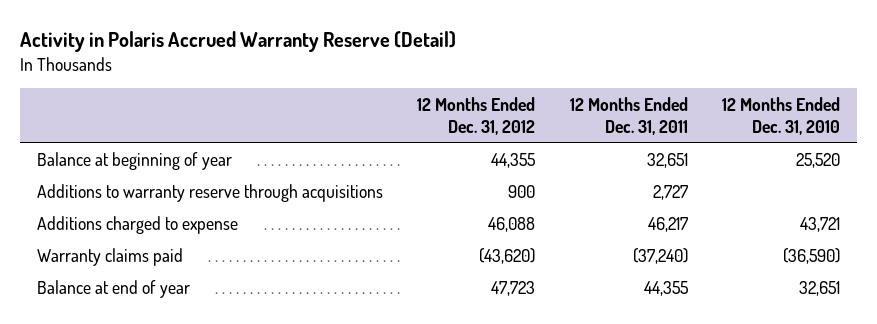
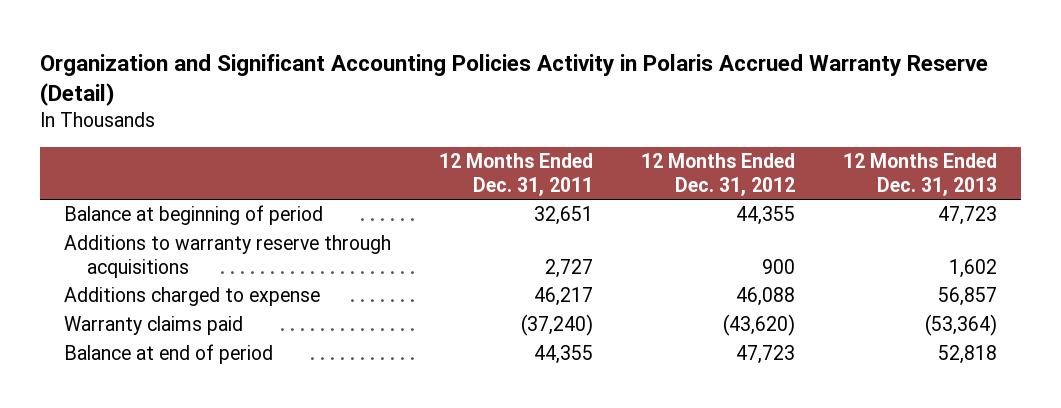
[19,31,456,53] Activity in Polaris Accrued Warranty Reserve (Detail) -> [40,53,989,106] Organization and Significant Accounting Policies Activity in Polaris Accrued Warranty Reserve (Detail)
[722,96,841,136] 12 Months Ended Dec. 31, 2010 -> none
none -> [842,153,997,196] 12 Months Ended Dec. 31, 2013
[37,152,233,171] Balance at beginning of year -> [64,205,324,226] Balance at beginning of period
[37,280,191,299] Balance at end of year -> [64,344,274,365] Balance at end of period

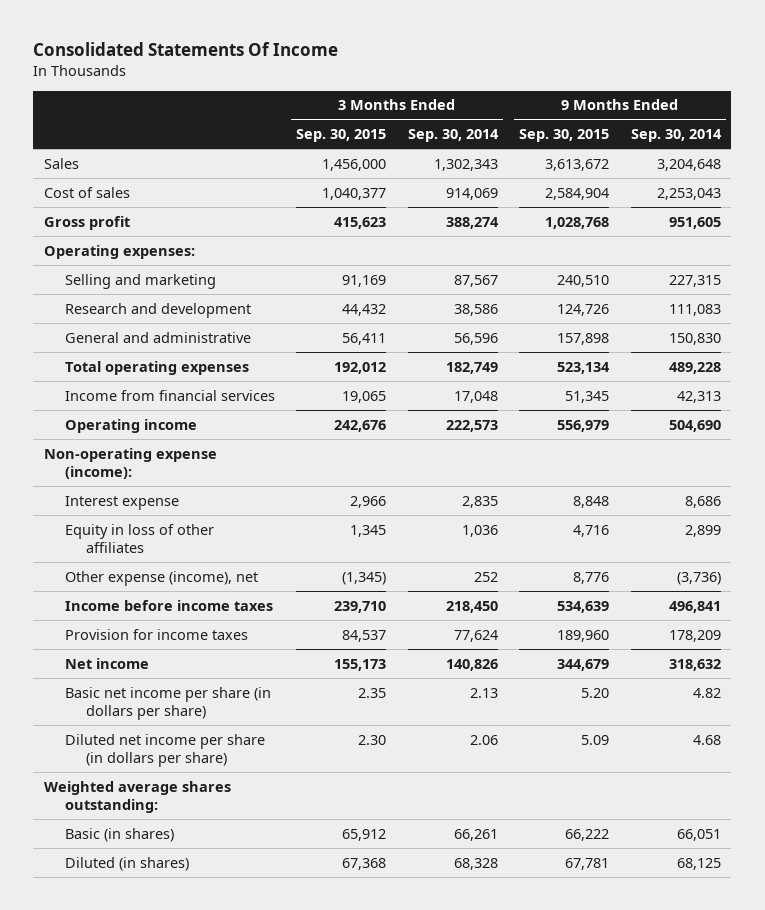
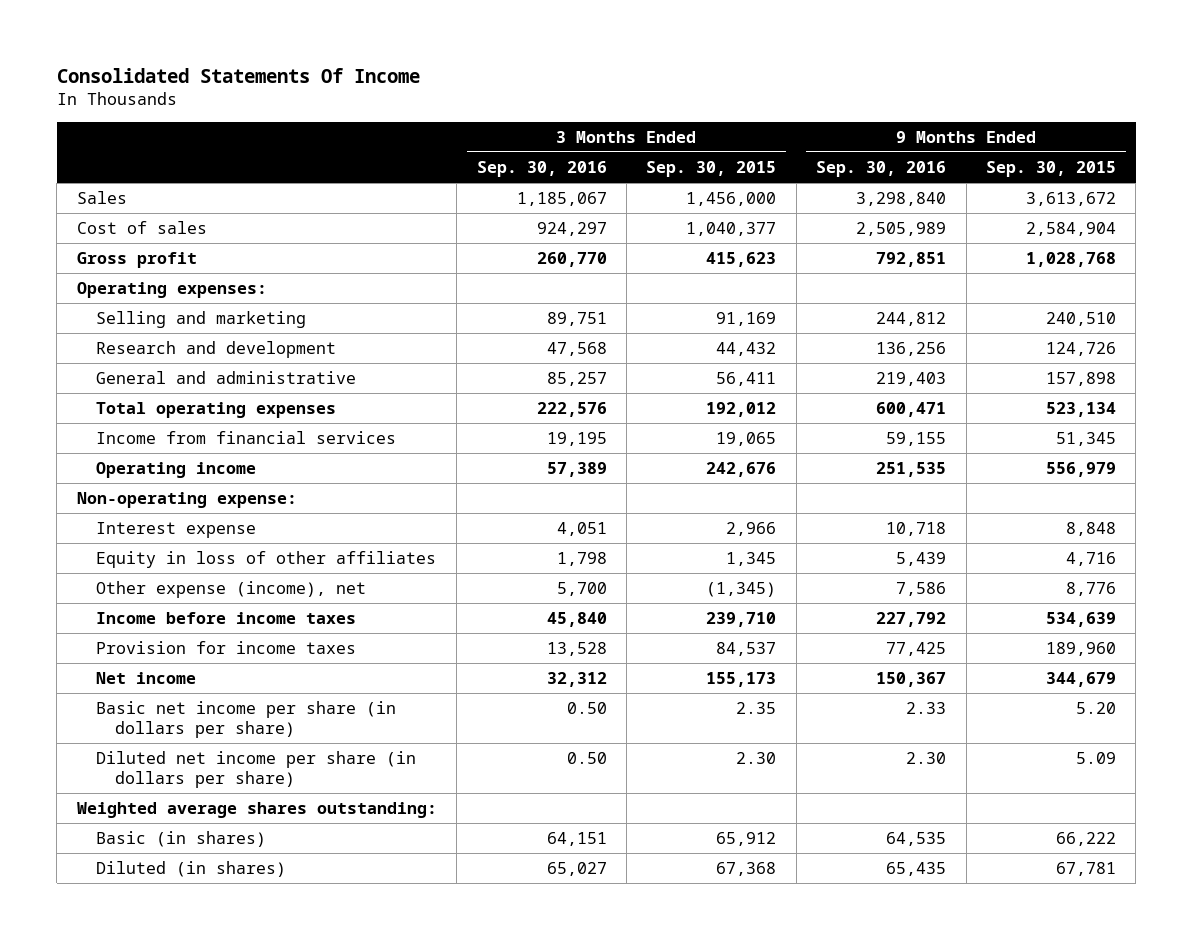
[407,129,499,143] Sep. 30, 2014 -> none
[630,129,722,143] Sep. 30, 2014 -> none
none -> [476,161,607,178] Sep. 30, 2016
none -> [816,161,947,178] Sep. 30, 2016
[44,447,218,480] Non-operating expense (income): -> [76,492,297,509] Non-operating expense:

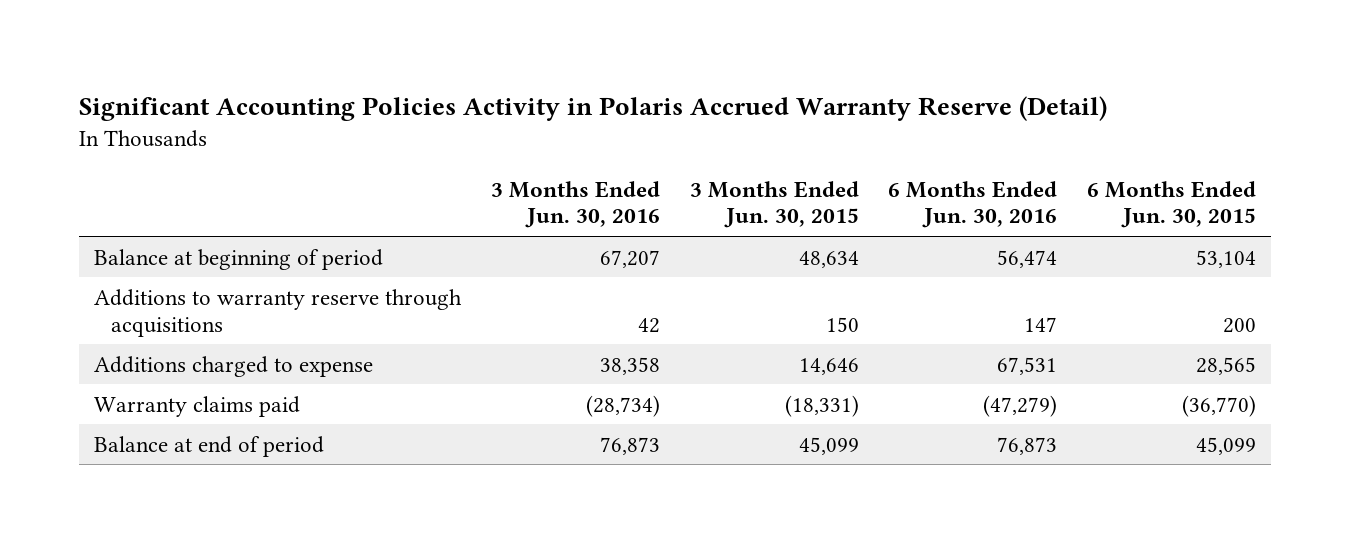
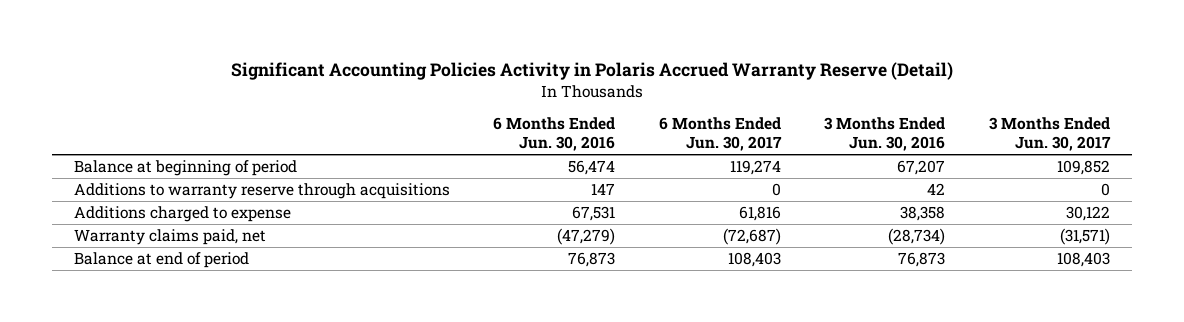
[689,180,859,229] 3 Months Ended Jun. 30, 2015 -> none
[1087,180,1257,229] 6 Months Ended Jun. 30, 2015 -> none
none -> [658,116,782,151] 6 Months Ended Jun. 30, 2017
none -> [988,116,1111,151] 3 Months Ended Jun. 30, 2017
[94,395,301,417] Warranty claims paid -> [73,229,266,246] Warranty claims paid, net

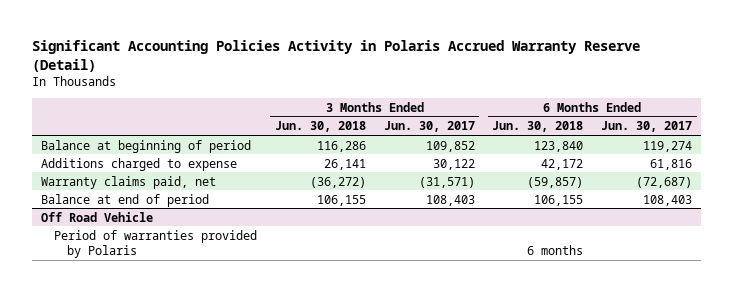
[493,116,616,151] 6 Months Ended Jun. 30, 2016 -> none
[824,116,946,151] 3 Months Ended Jun. 30, 2016 -> none
none -> [274,121,366,133] Jun. 30, 2018
none -> [492,121,584,133] Jun. 30, 2018
[73,183,450,200] Additions to warranty reserve through acquisitions -> none
none -> [41,211,154,222] Off Road Vehicle
none -> [54,229,258,258] Period of warranties provided by Polaris

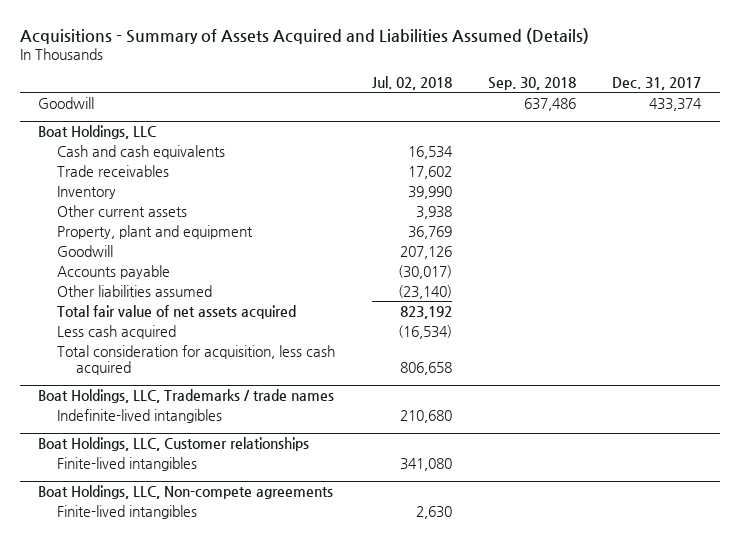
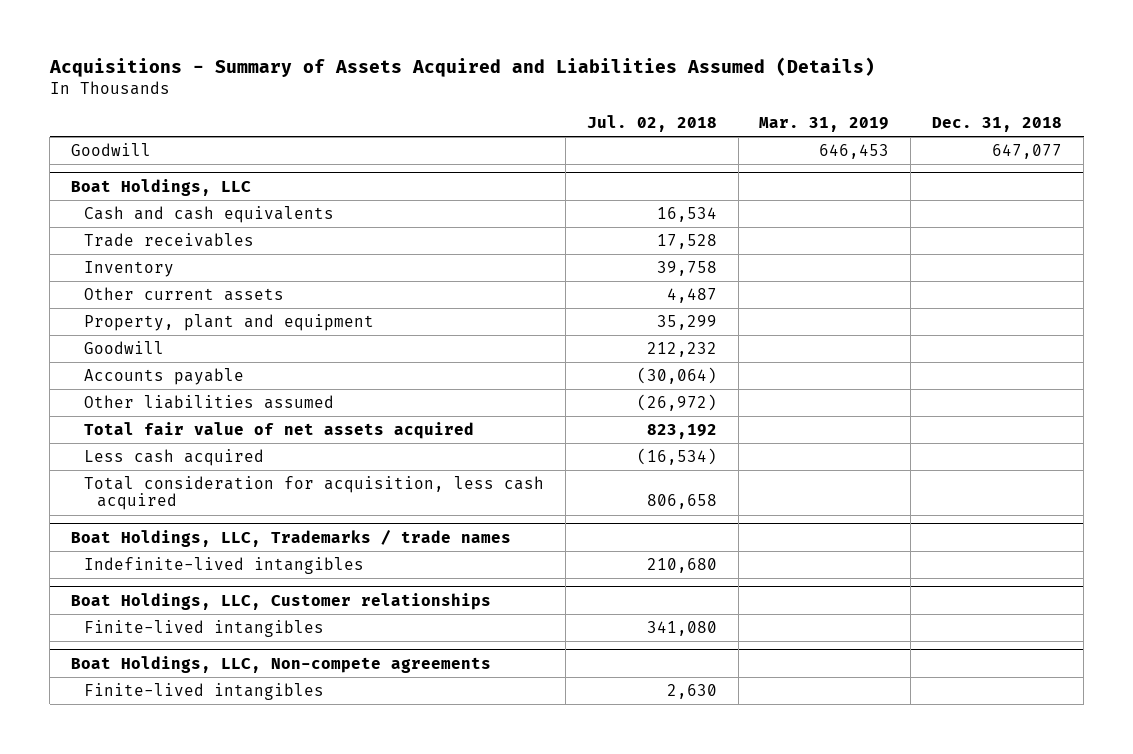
[488,76,577,90] Sep. 30, 2018 -> none
[612,76,702,90] Dec. 31, 2017 -> none
none -> [759,117,890,133] Mar. 31, 2019
none -> [932,117,1063,133] Dec. 31, 2018
[407,165,452,179] 17,602 -> [656,233,717,249] 17,528
[407,185,452,199] 39,990 -> [656,260,717,276] 39,758
[415,205,452,219] 3,938 -> [666,287,717,303] 4,487
[407,225,452,239] 36,769 -> [656,314,717,330] 35,299
[399,245,452,259] 207,126 -> [646,341,717,357] 212,232
[397,264,452,279] (30,017) -> [636,366,717,384] (30,064)
[397,284,452,299] (23,140) -> [636,393,717,411] (26,972)

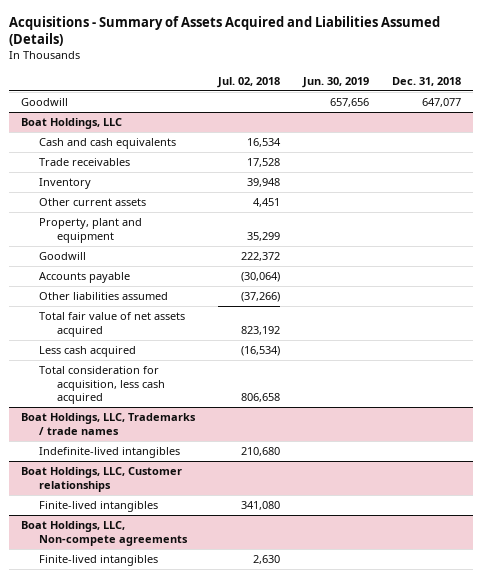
[759,117,890,133] Mar. 31, 2019 -> none
none -> [302,76,370,88] Jun. 30, 2019
[656,260,717,276] 39,758 -> [246,178,280,188] 39,948
[666,287,717,303] 4,487 -> [252,198,280,208] 4,451
[646,341,717,357] 212,232 -> [240,252,280,262] 222,372
[636,393,717,411] (26,972) -> [240,292,280,303] (37,266)

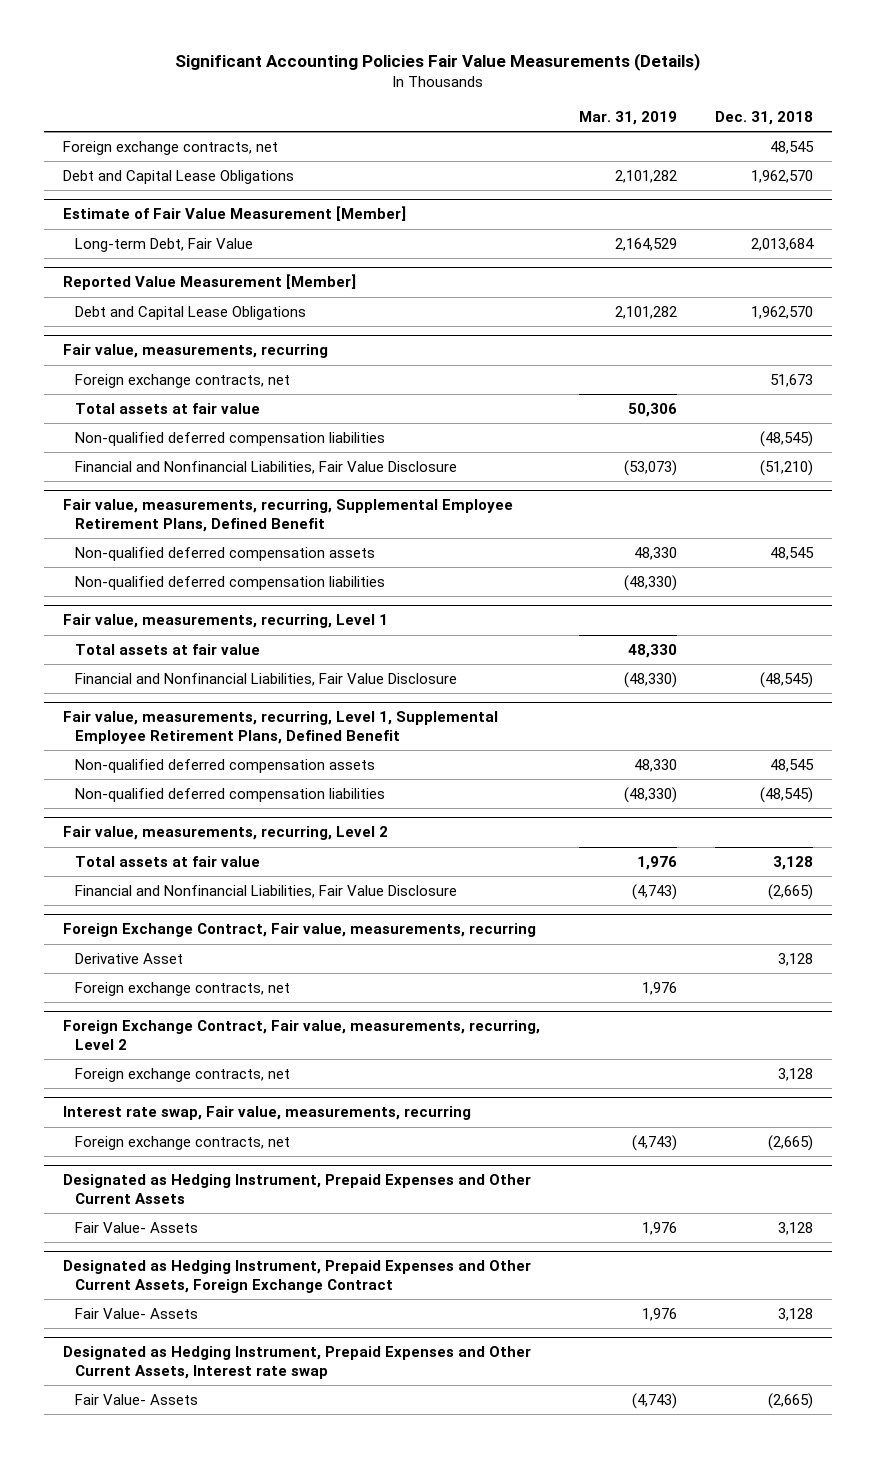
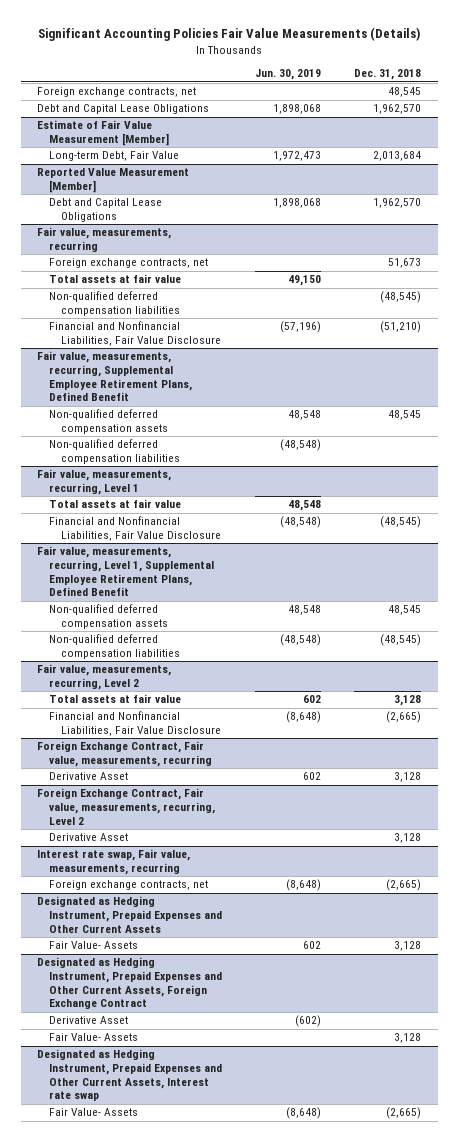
[578,110,677,125] Mar. 31, 2019 -> none
none -> [255,69,322,81] Jun. 30, 2019
[74,982,290,997] Foreign exchange contracts, net -> none
[74,1068,290,1083] Foreign exchange contracts, net -> [49,833,129,842] Derivative Asset
none -> [49,1016,129,1025] Derivative Asset

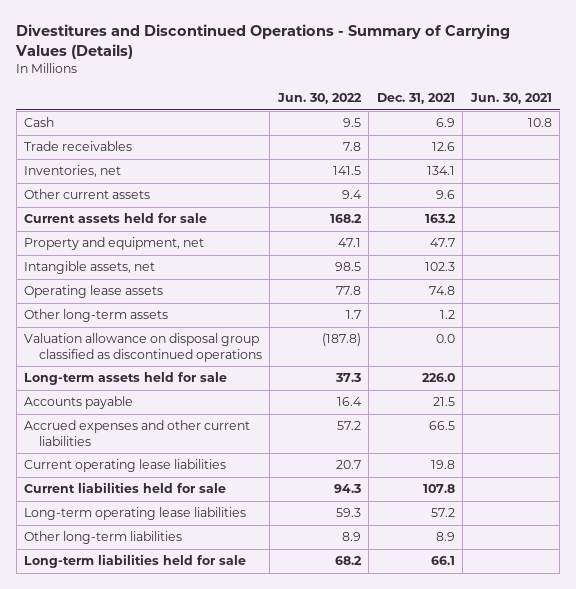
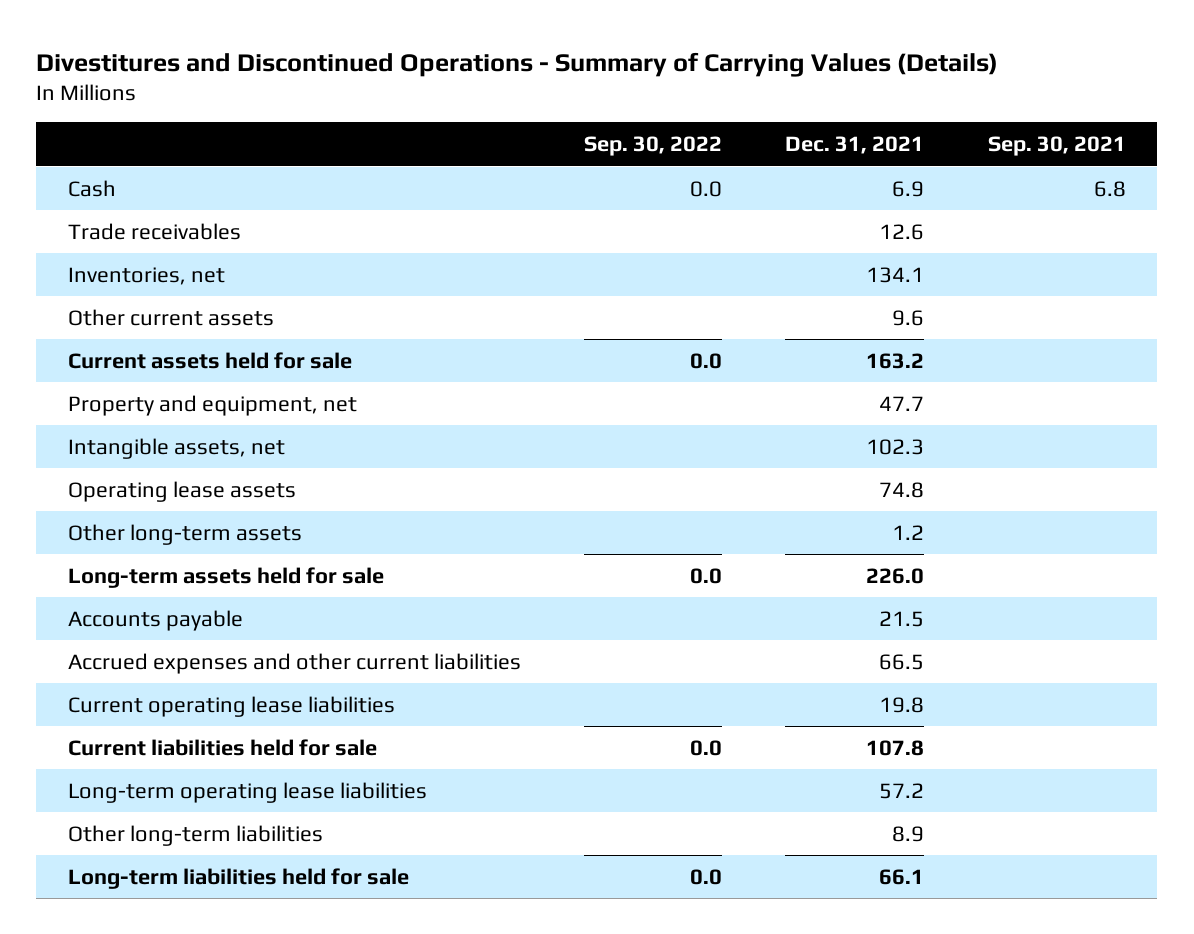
[276,93,362,105] Jun. 30, 2022 -> none
[469,93,552,105] Jun. 30, 2021 -> none
none -> [584,136,723,157] Sep. 30, 2022
none -> [987,136,1126,157] Sep. 30, 2021
[24,333,262,362] Valuation allowance on disposal group classified as discontinued operations -> none

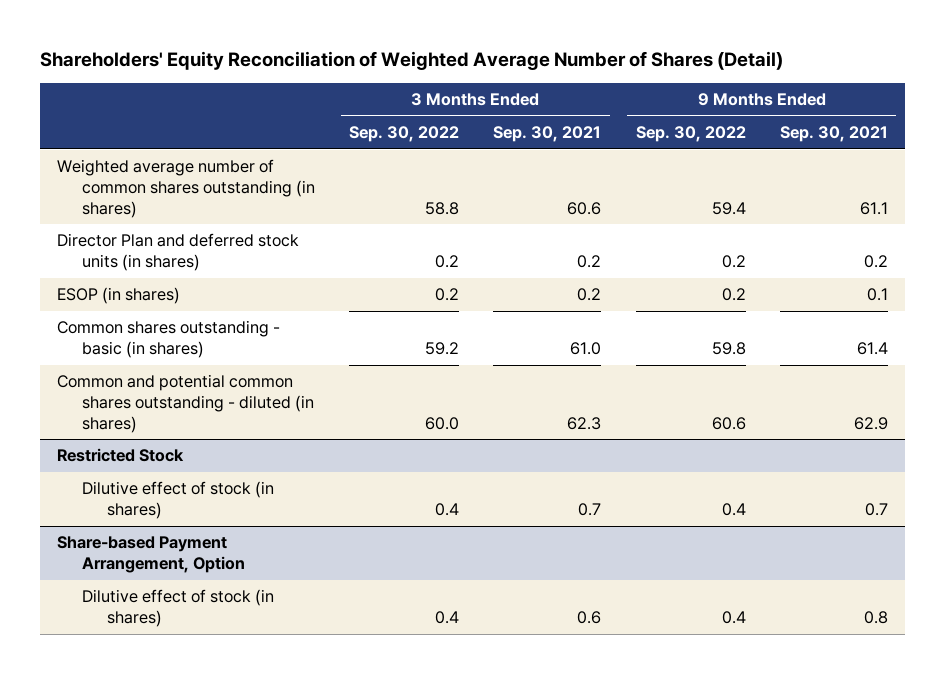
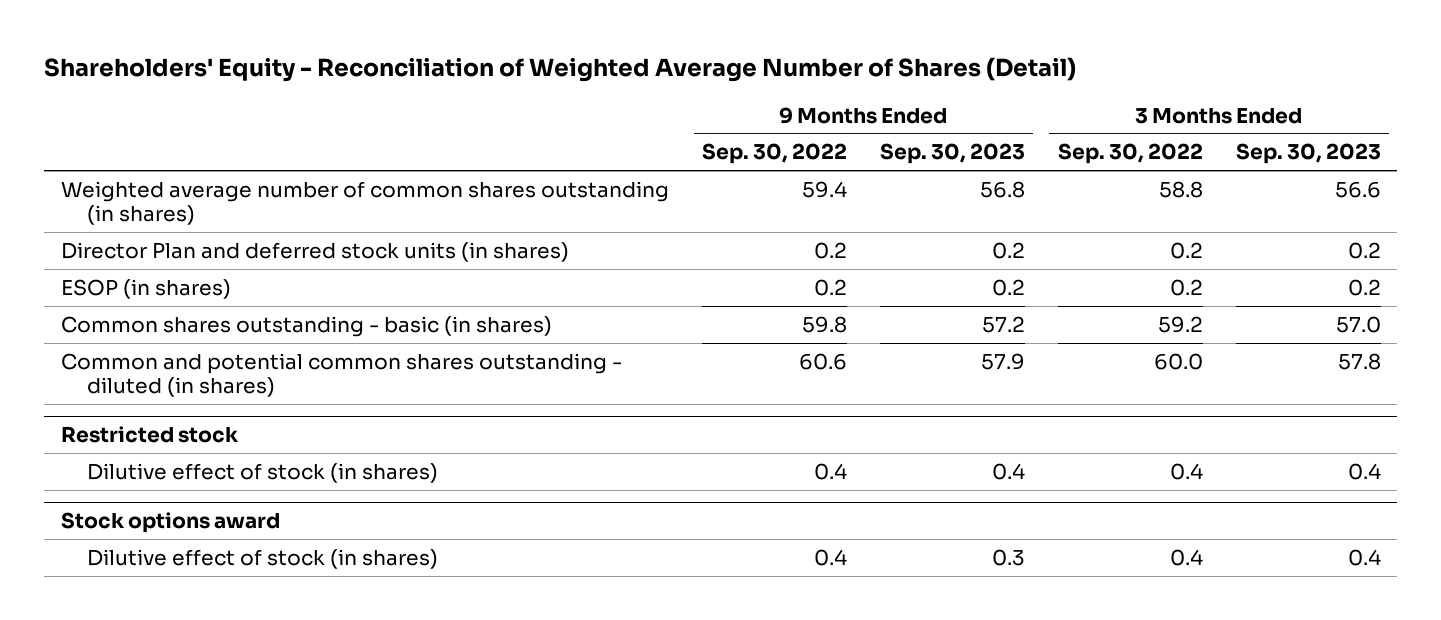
[40,51,784,71] Shareholders' Equity Reconciliation of Weighted Average Number of Shares (Detail) -> [44,57,1077,83] Shareholders' Equity - Reconciliation of Weighted Average Number of Shares (Detail)
[493,126,602,143] Sep. 30, 2021 -> none
[779,126,888,143] Sep. 30, 2021 -> none
none -> [879,143,1025,165] Sep. 30, 2023
none -> [1235,143,1381,165] Sep. 30, 2023
[57,448,185,463] Restricted Stock -> [60,425,239,443] Restricted stock
[57,536,246,573] Share-based Payment Arrangement, Option -> [60,511,280,533] Stock options award

